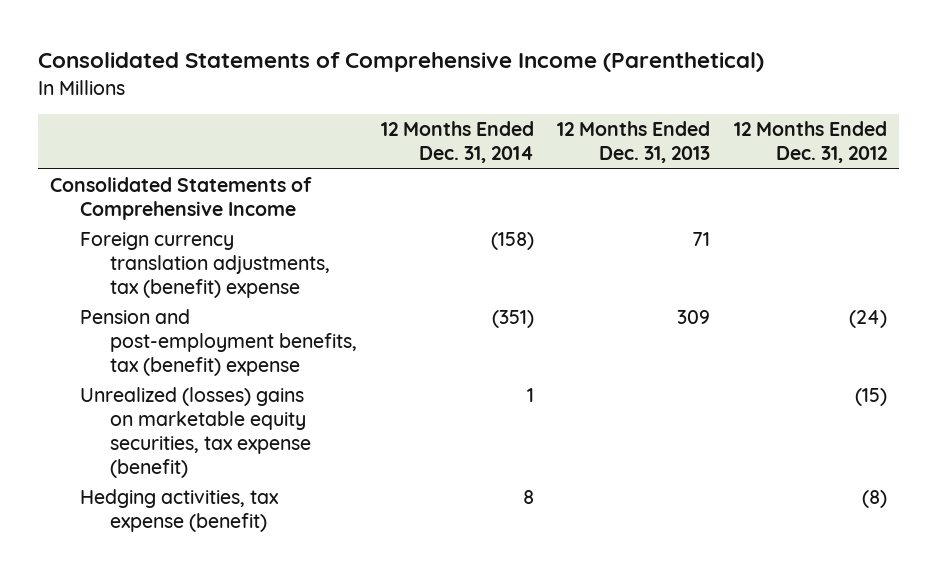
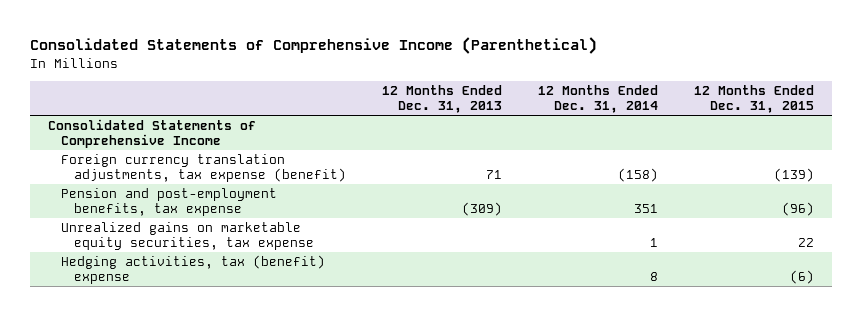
[734,121,888,164] 12 Months Ended Dec. 31, 2012 -> none
none -> [693,84,814,114] 12 Months Ended Dec. 31, 2015
[80,232,331,298] Foreign currency translation adjustments, tax (benefit) expense -> [61,154,347,183] Foreign currency translation adjustments, tax expense (benefit)
[80,309,358,376] Pension and post-employment benefits, tax (benefit) expense -> [61,188,278,217] Pension and post-employment benefits, tax expense
[491,310,534,329] (351) -> [633,204,658,214] 351
[677,310,711,325] 309 -> [461,202,502,217] (309)
[80,387,312,478] Unrealized (losses) gains on marketable equity securities, tax expense (benefit) -> [61,222,315,251] Unrealized gains on marketable equity securities, tax expense
[80,489,280,533] Hedging activities, tax expense (benefit) -> [61,255,326,285] Hedging activities, tax (benefit) expense

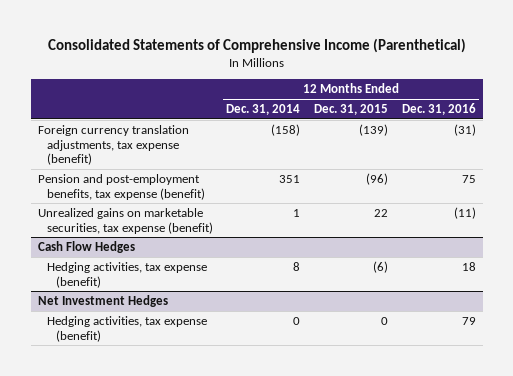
[381,84,502,114] 12 Months Ended Dec. 31, 2013 -> none
none -> [401,103,476,116] Dec. 31, 2016
[48,119,257,149] Consolidated Statements of Comprehensive Income -> none
[61,188,278,217] Pension and post-employment benefits, tax expense -> [37,173,205,200] Pension and post-employment benefits, tax expense (benefit)
[61,222,315,251] Unrealized gains on marketable equity securities, tax expense -> [37,207,213,234] Unrealized gains on marketable securities, tax expense (benefit)
none -> [37,240,135,253] Cash Flow Hedges
[61,255,326,285] Hedging activities, tax (benefit) expense -> [46,261,207,288] Hedging activities, tax expense (benefit)
none -> [37,294,168,307] Net Investment Hedges
none -> [46,315,207,342] Hedging activities, tax expense (benefit)

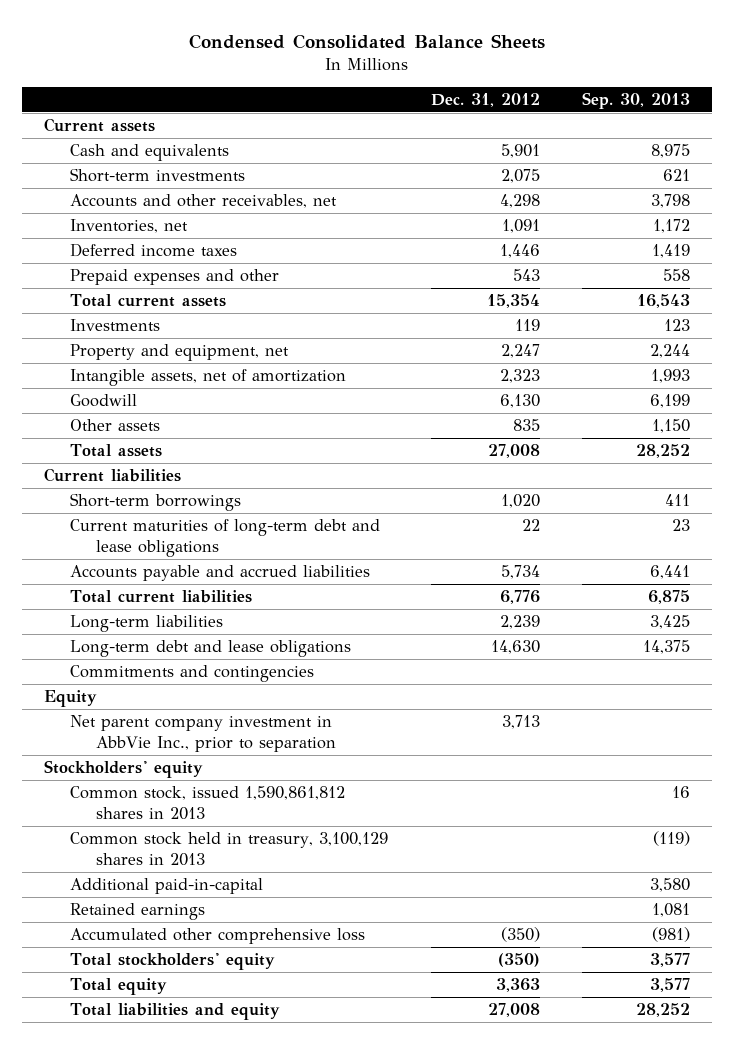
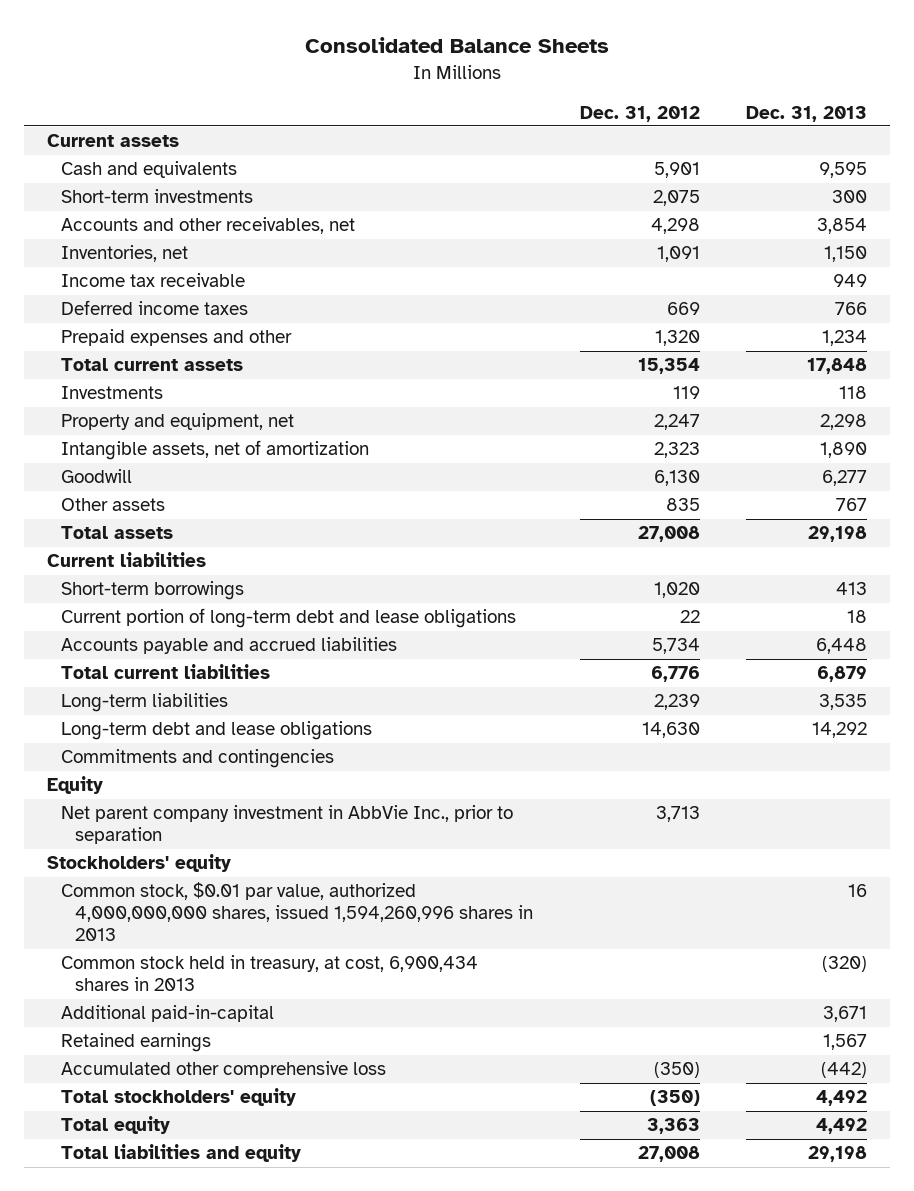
[189,34,546,50] Condensed Consolidated Balance Sheets -> [304,37,609,54] Consolidated Balance Sheets
[582,91,691,109] Sep. 30, 2013 -> none
none -> [745,105,867,122] Dec. 31, 2013
none -> [61,273,246,288] Income tax receivable
[499,244,540,259] 1,446 -> [666,302,700,316] 669
[512,269,540,282] 543 -> [654,330,700,347] 1,320
[70,519,381,557] Current maturities of long-term debt and lease obligations -> [61,608,517,629] Current portion of long-term debt and lease obligations
[70,786,346,820] Common stock, issued 1,590,861,812 shares in 2013 -> [61,882,534,942] Common stock, $0.01 par value, authorized 4,000,000,000 shares, issued 1,594,260,996 shares in 2013
[70,832,389,866] Common stock held in treasury, 3,100,129 shares in 2013 -> [61,955,479,992] Common stock held in treasury, at cost, 6,900,434 shares in 2013

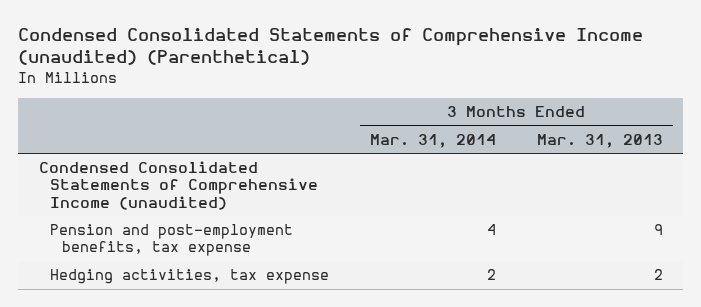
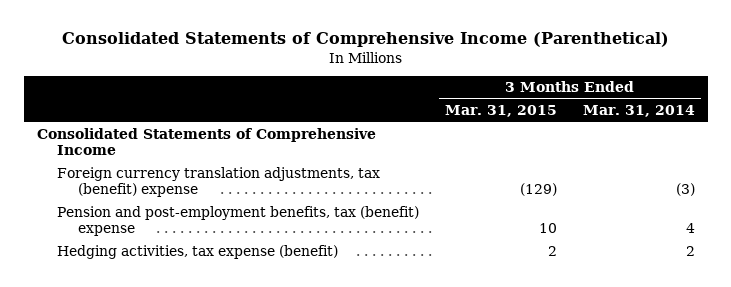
[18,27,644,66] Condensed Consolidated Statements of Comprehensive Income (unaudited) (Parenthetical) -> [61,32,669,48] Consolidated Statements of Comprehensive Income (Parenthetical)
[536,133,663,148] Mar. 31, 2013 -> none
none -> [445,105,558,118] Mar. 31, 2015
[38,161,319,210] Condensed Consolidated Statements of Comprehensive Income (unaudited) -> [36,128,376,156] Consolidated Statements of Comprehensive Income
none -> [57,167,381,198] Foreign currency translation adjustments, tax (benefit) expense
[50,224,294,257] Pension and post-employment benefits, tax expense -> [57,206,420,237] Pension and post-employment benefits, tax (benefit) expense
[50,269,330,285] Hedging activities, tax expense -> [57,245,339,260] Hedging activities, tax expense (benefit)

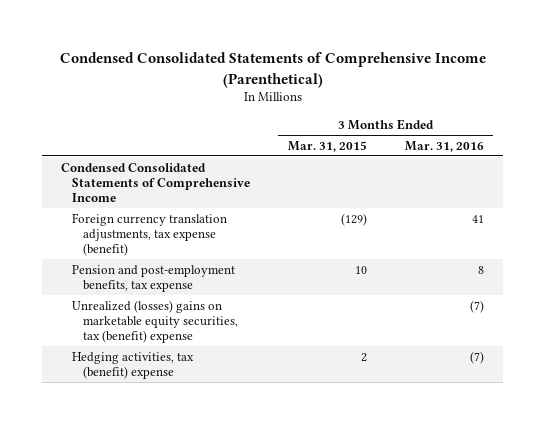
[61,32,669,48] Consolidated Statements of Comprehensive Income (Parenthetical) -> [59,51,486,88] Condensed Consolidated Statements of Comprehensive Income (Parenthetical)
[582,105,695,118] Mar. 31, 2014 -> none
none -> [404,140,484,152] Mar. 31, 2016
[36,128,376,156] Consolidated Statements of Comprehensive Income -> [61,162,251,203] Condensed Consolidated Statements of Comprehensive Income
[57,167,381,198] Foreign currency translation adjustments, tax (benefit) expense -> [72,212,228,257] Foreign currency translation adjustments, tax expense (benefit)
[57,206,420,237] Pension and post-employment benefits, tax (benefit) expense -> [72,264,236,293] Pension and post-employment benefits, tax expense
none -> [72,299,238,344] Unrealized (losses) gains on marketable equity securities, tax (benefit) expense
[57,245,339,260] Hedging activities, tax expense (benefit) -> [72,351,195,380] Hedging activities, tax (benefit) expense

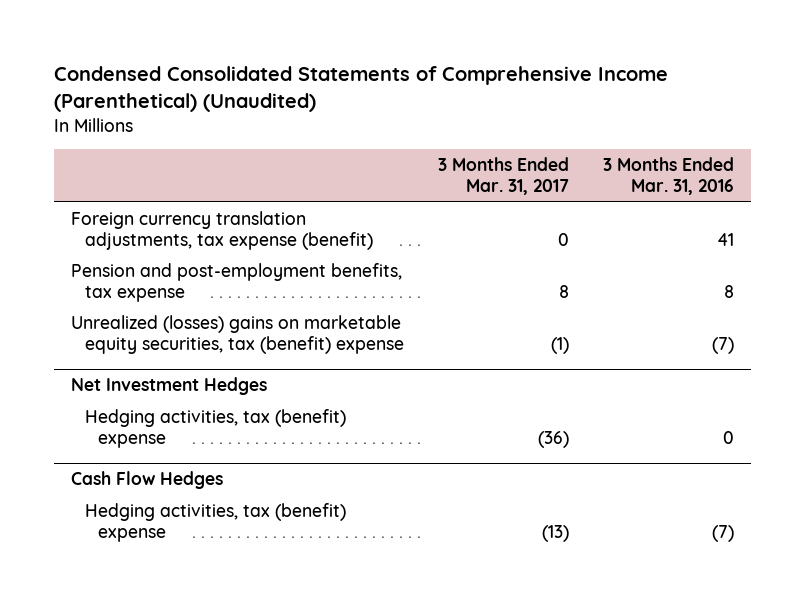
[59,51,486,88] Condensed Consolidated Statements of Comprehensive Income (Parenthetical) -> [53,65,668,113] Condensed Consolidated Statements of Comprehensive Income (Parenthetical) (Unaudited)
[287,140,367,152] Mar. 31, 2015 -> none
none -> [437,157,569,195] 3 Months Ended Mar. 31, 2017
[61,162,251,203] Condensed Consolidated Statements of Comprehensive Income -> none
none -> [70,377,267,396] Net Investment Hedges
none -> [84,409,346,448] Hedging activities, tax (benefit) expense
none -> [70,471,223,490] Cash Flow Hedges

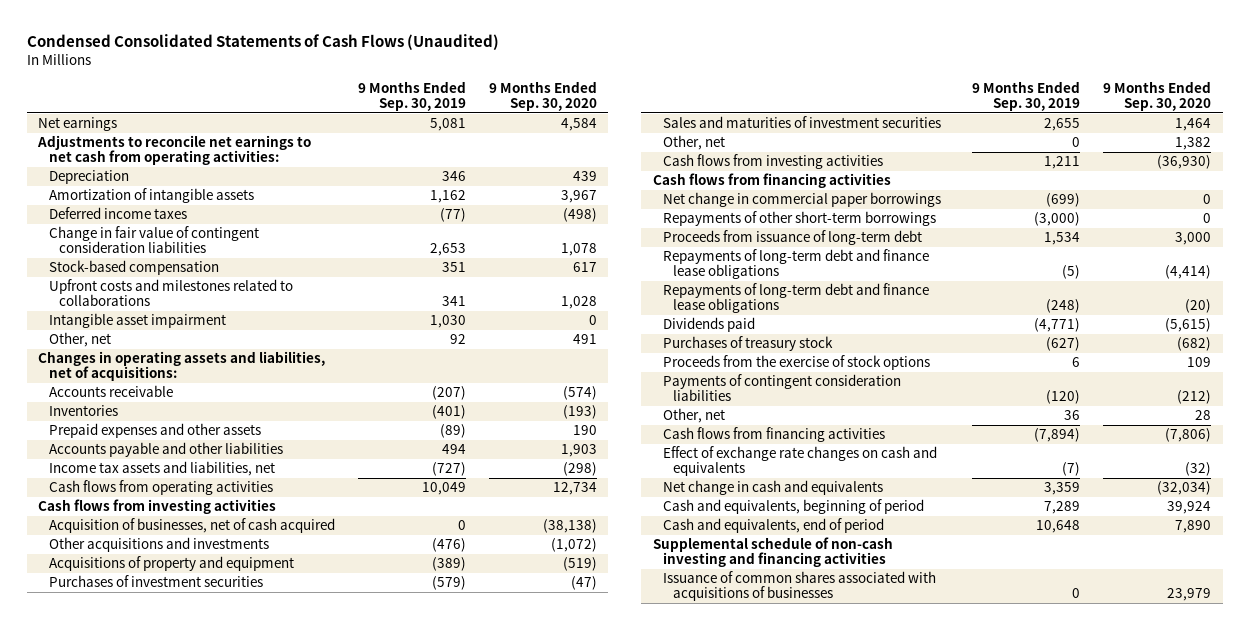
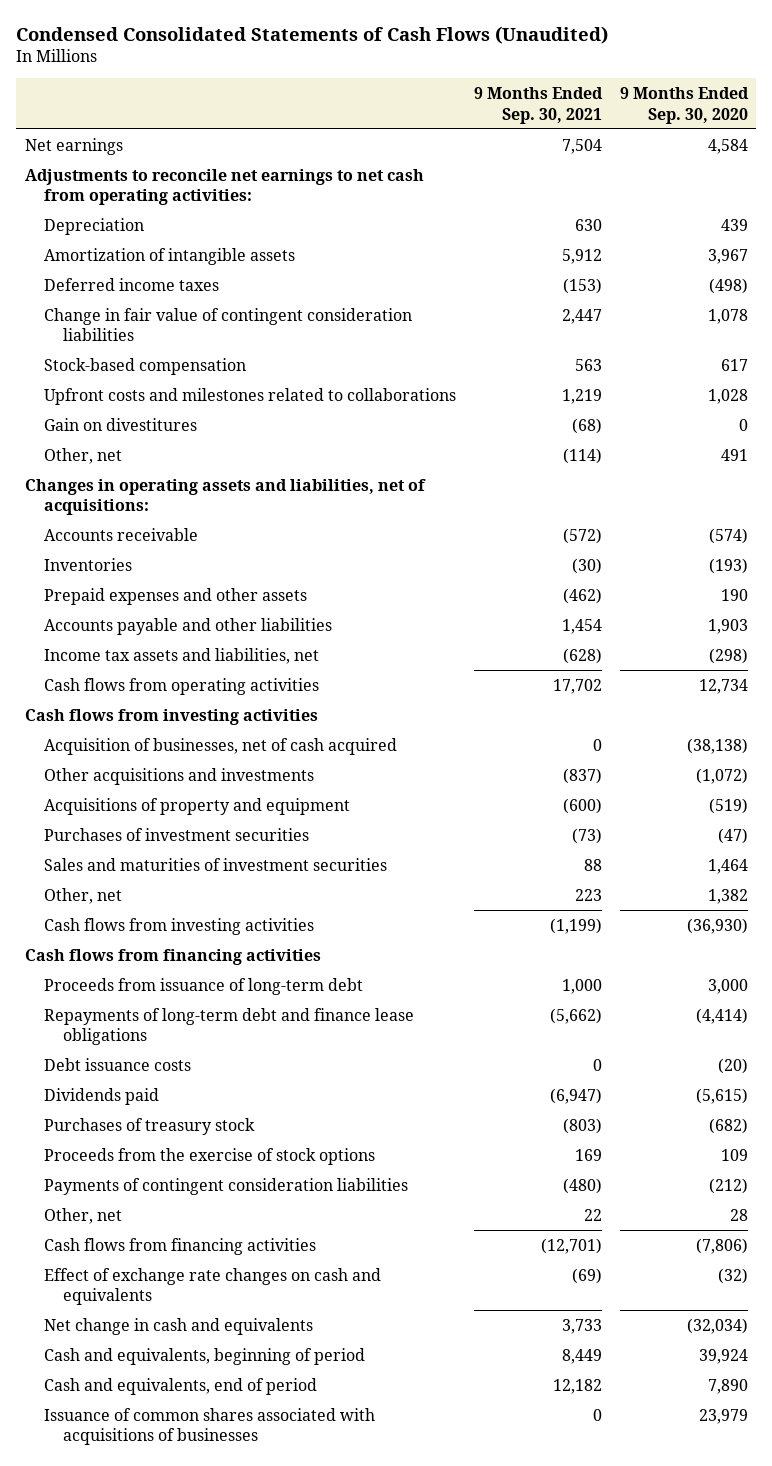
[357,80,466,112] 9 Months Ended Sep. 30, 2019 -> none
none -> [473,87,603,124] 9 Months Ended Sep. 30, 2021
[48,313,226,329] Intangible asset impairment -> none
none -> [44,417,198,431] Gain on divestitures
[663,192,942,208] Net change in commercial paper borrowings -> none
[663,211,937,227] Repayments of other short-term borrowings -> none
[663,283,930,314] Repayments of long-term debt and finance lease obligations -> [44,1057,192,1071] Debt issuance costs
[652,537,893,568] Supplemental schedule of non-cash investing and financing activities -> none

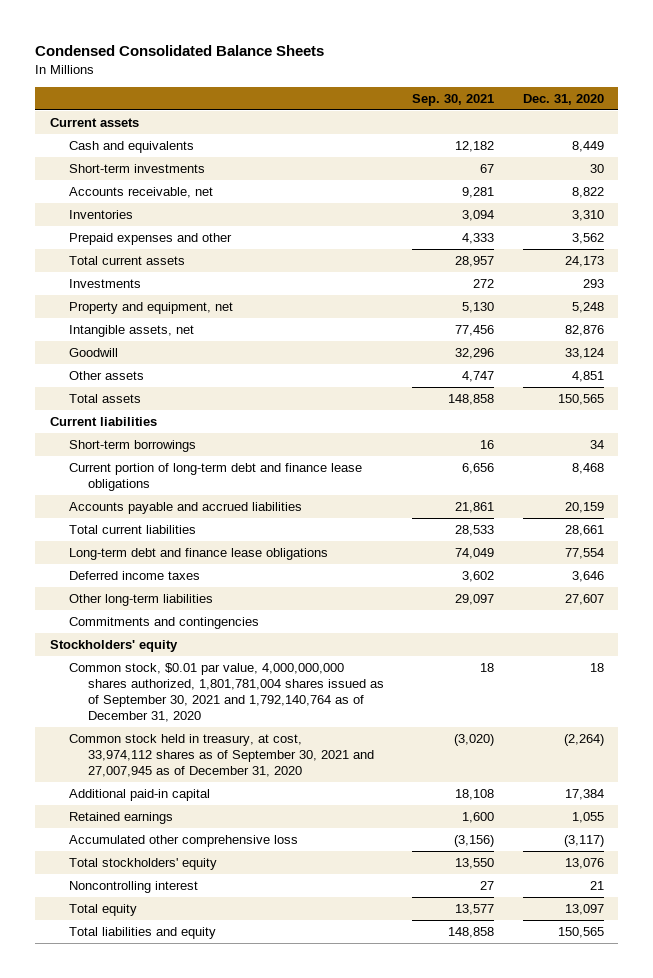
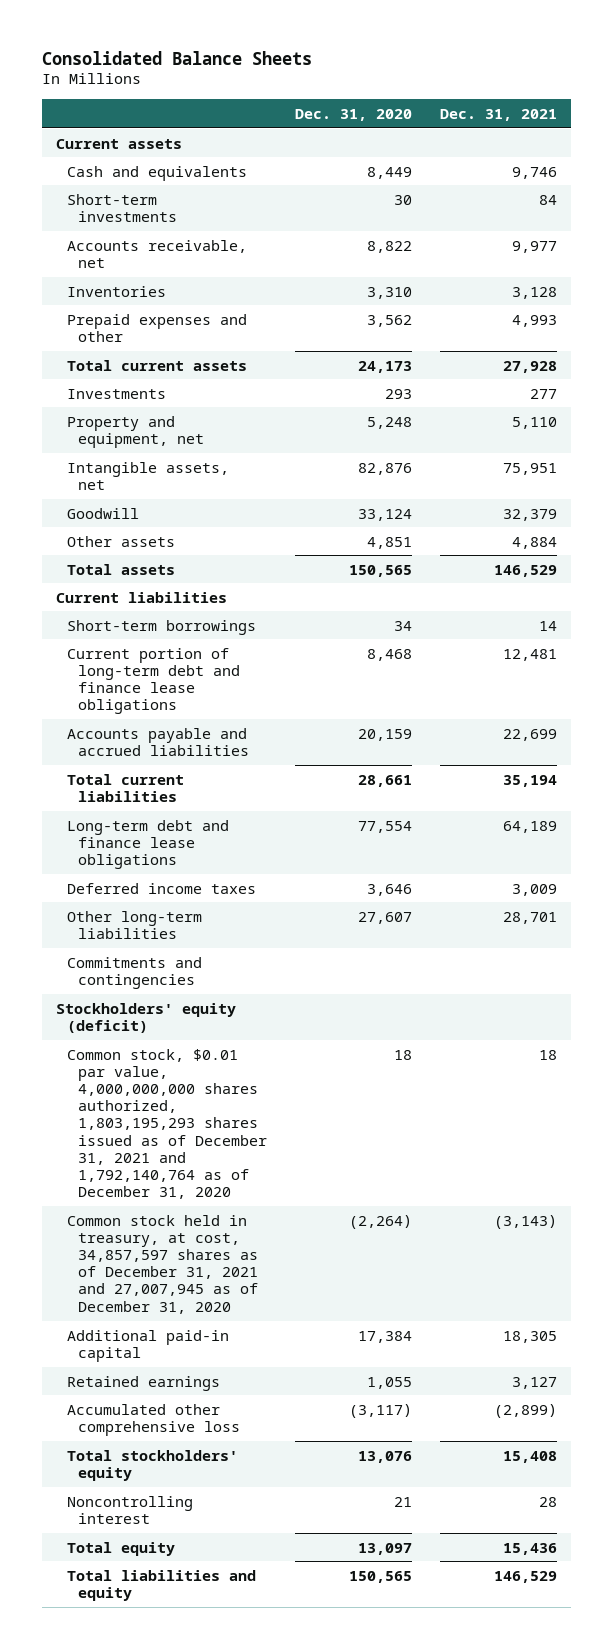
[35,44,325,56] Condensed Consolidated Balance Sheets -> [41,50,312,65] Consolidated Balance Sheets
[412,93,495,106] Sep. 30, 2021 -> none
none -> [439,108,557,121] Dec. 31, 2021
[49,639,178,652] Stockholders' equity -> [55,1002,236,1033] Stockholders' equity (deficit)
[68,662,384,722] Common stock, $0.01 par value, 4,000,000,000 shares authorized, 1,801,781,004 shares issued as of September 30, 2021 and 1,792,140,764 as of December 31, 2020 -> [66,1048,267,1200] Common stock, $0.01 par value, 4,000,000,000 shares authorized, 1,803,195,293 shares issued as of December 31, 2021 and 1,792,140,764 as of December 31, 2020
[68,733,374,777] Common stock held in treasury, at cost, 33,974,112 shares as of September 30, 2021 and 27,007,945 as of December 31, 2020 -> [66,1214,258,1314] Common stock held in treasury, at cost, 34,857,597 shares as of December 31, 2021 and 27,007,945 as of December 31, 2020

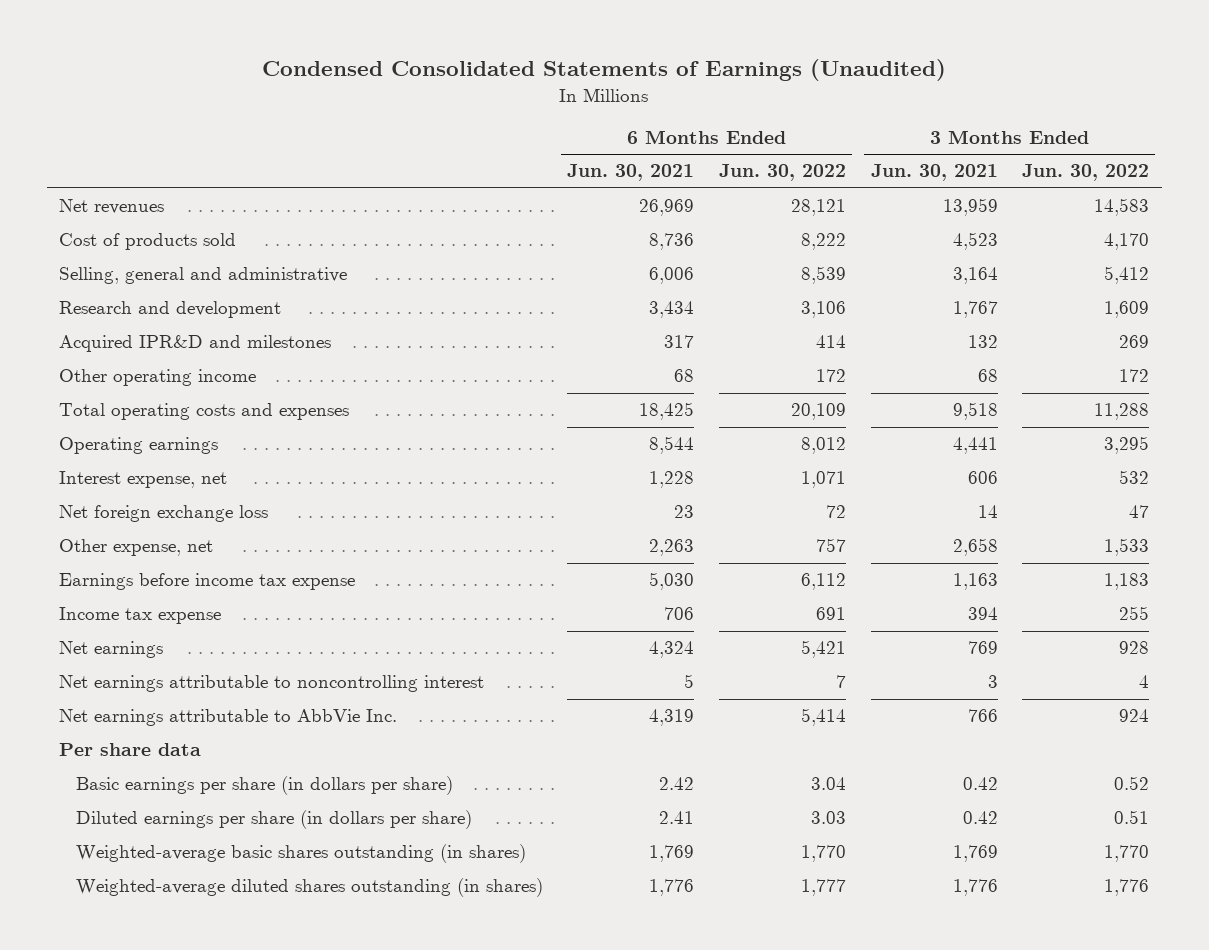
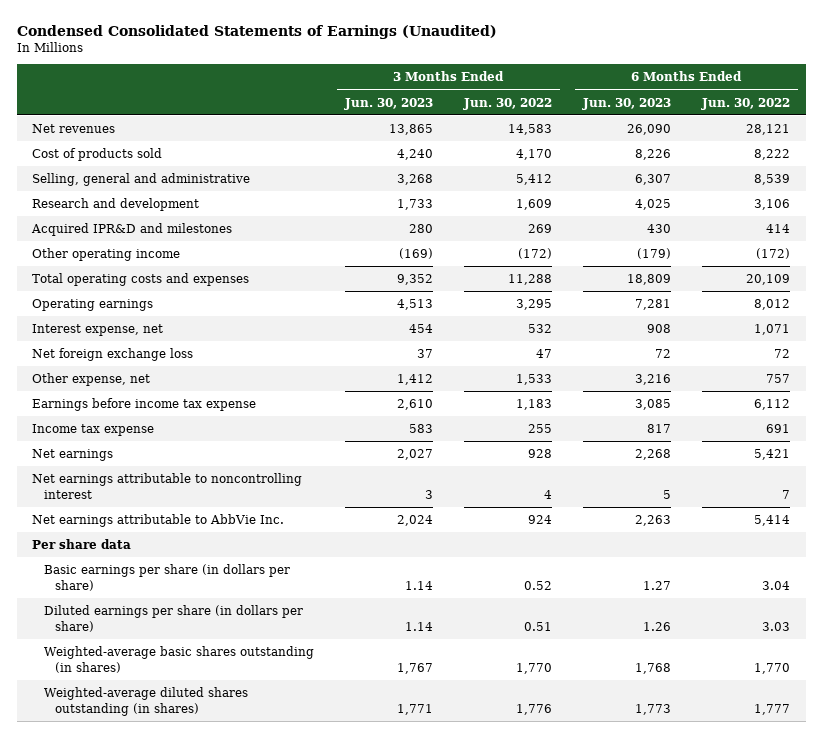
[567,164,695,182] Jun. 30, 2021 -> none
[870,164,998,182] Jun. 30, 2021 -> none
none -> [343,97,433,110] Jun. 30, 2023
none -> [581,97,671,110] Jun. 30, 2023
[815,369,846,383] 172 -> [756,248,791,260] (172)
[1119,369,1150,383] 172 -> [517,248,552,260] (172)

